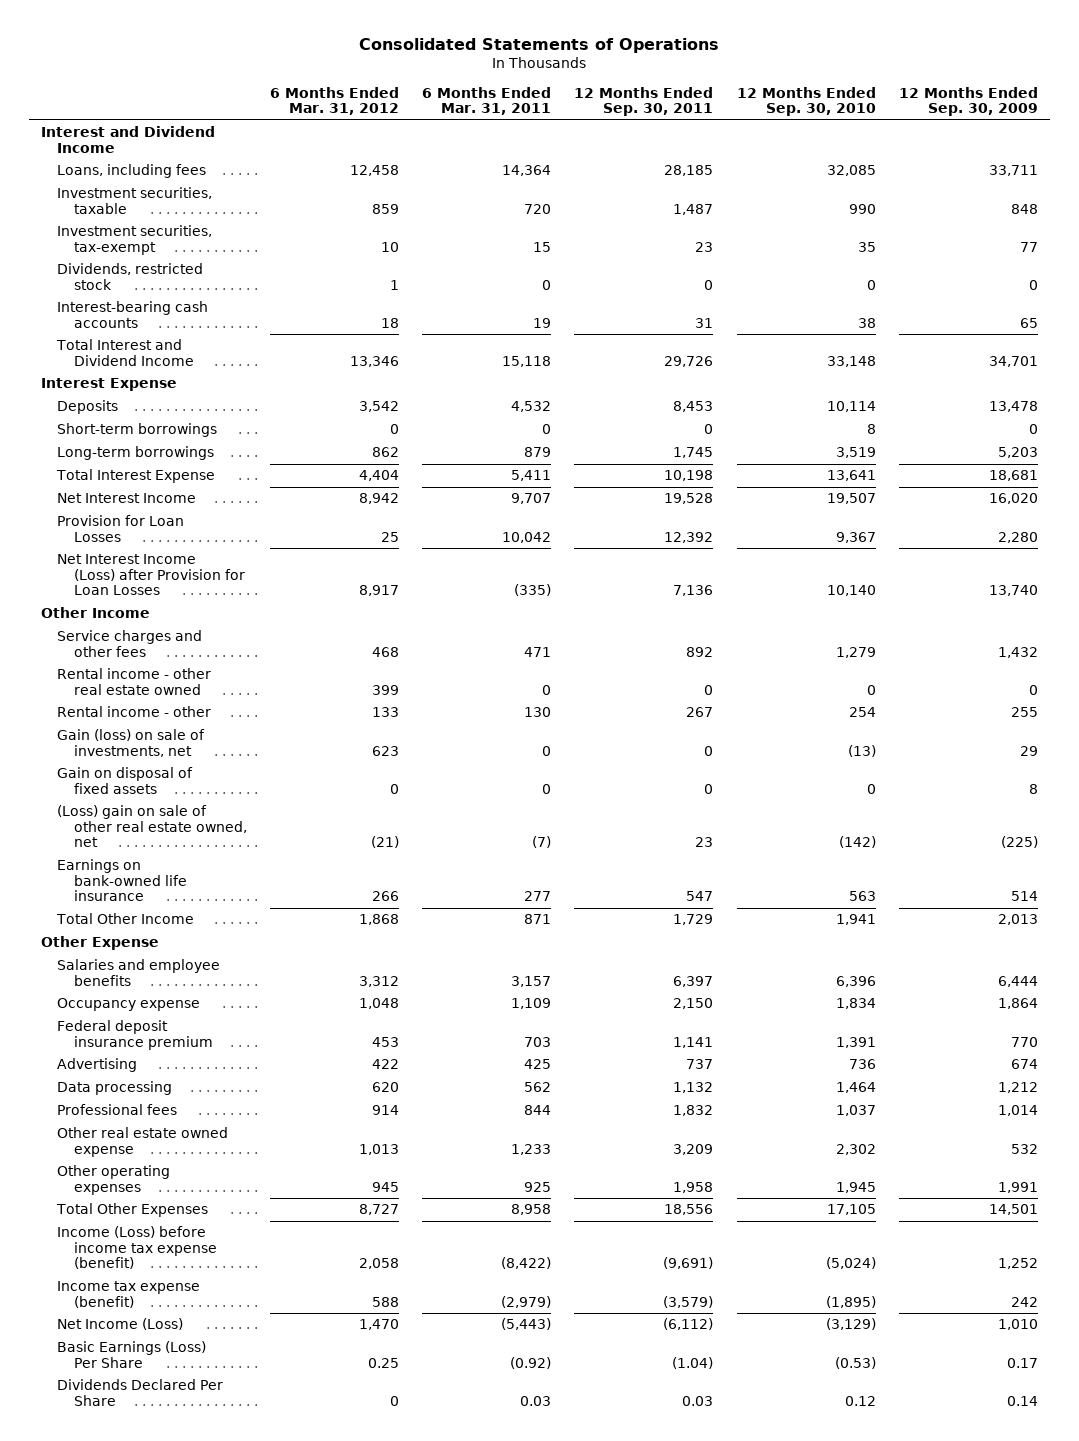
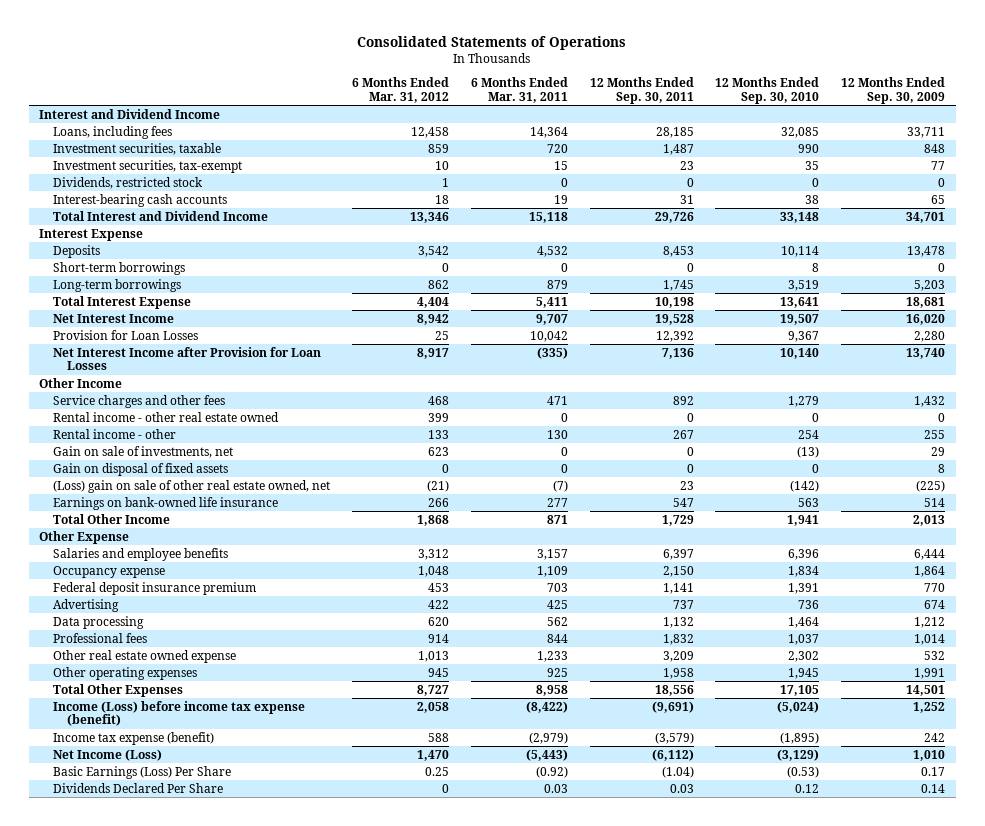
[57,554,245,595] Net Interest Income (Loss) after Provision for Loan Losses -> [53,346,322,371] Net Interest Income after Provision for Loan Losses
[57,729,206,757] Gain (loss) on sale of investments, net -> [53,445,234,458] Gain on sale of investments, net

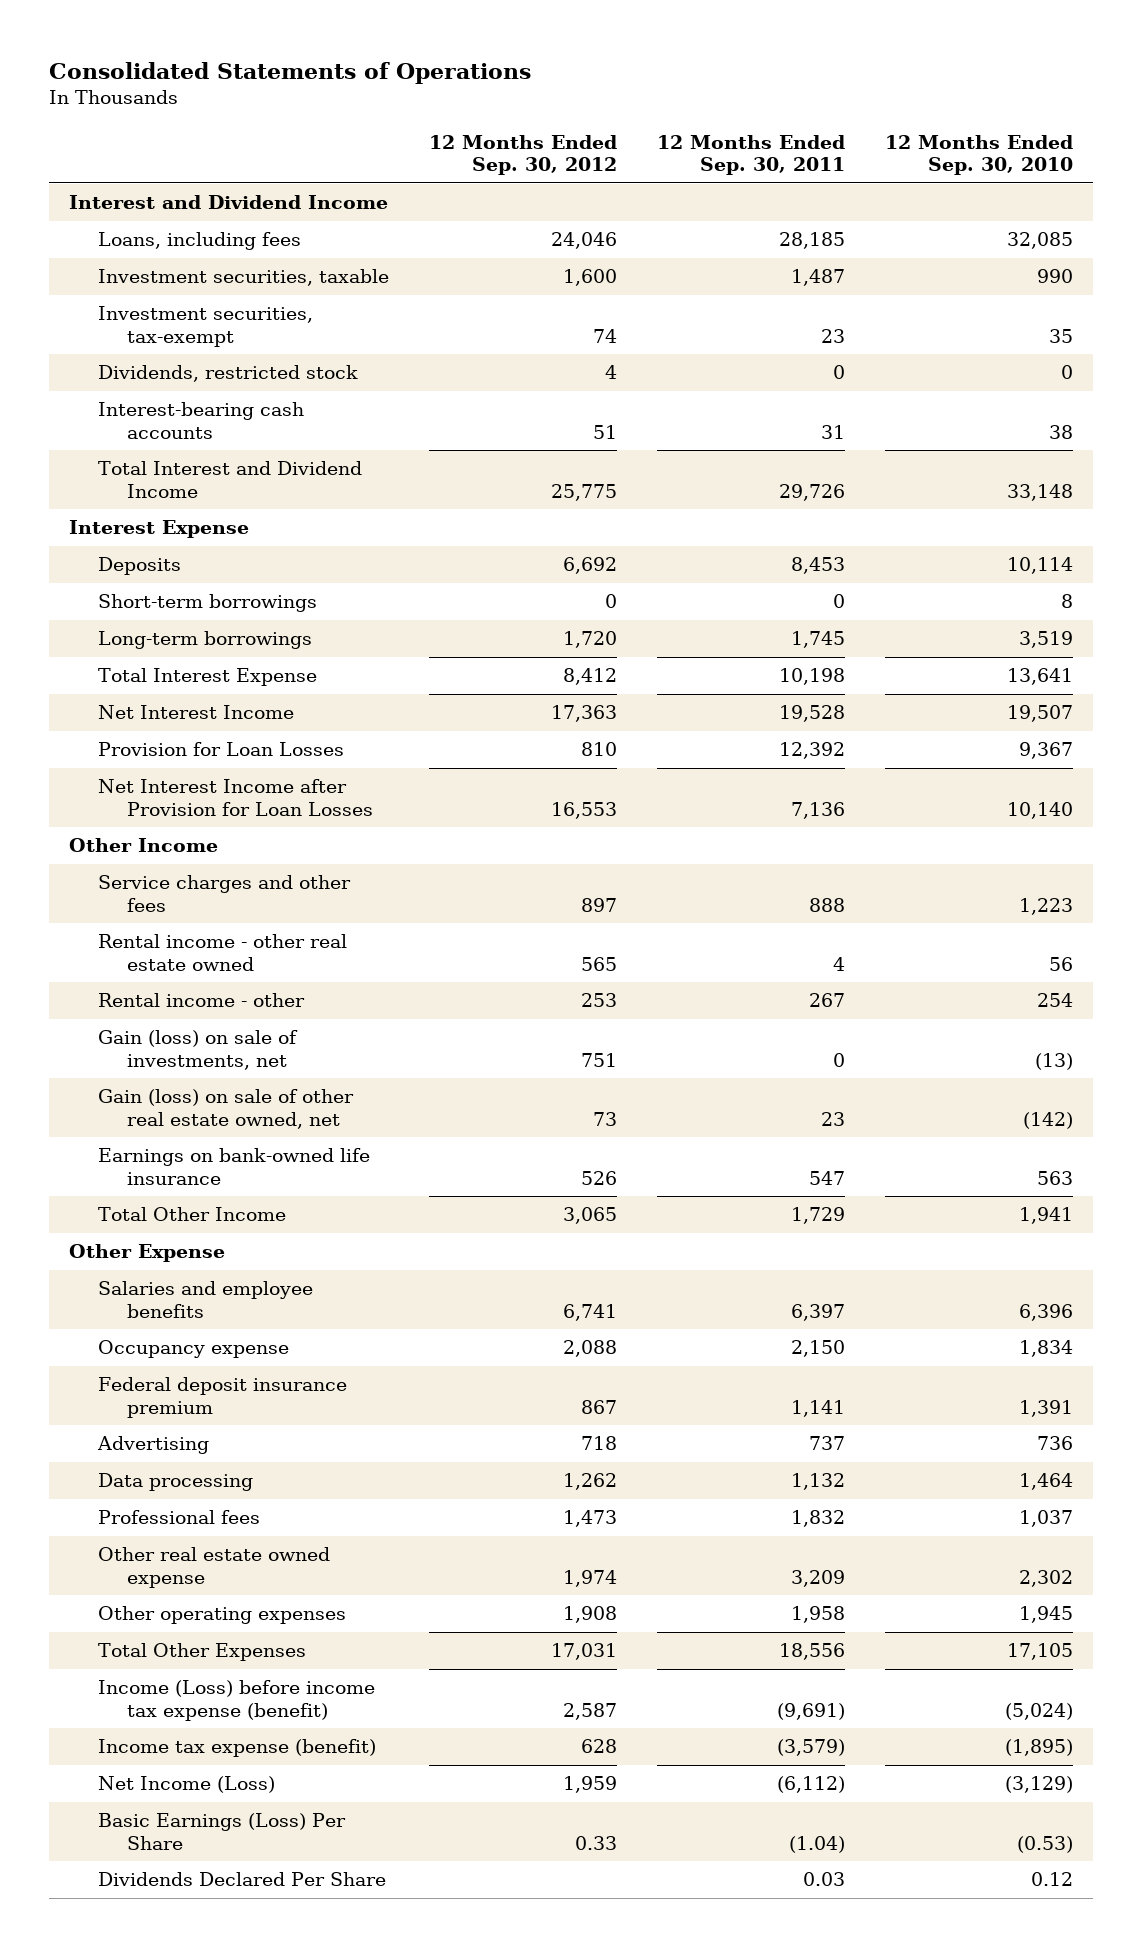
[352,77,450,103] 6 Months Ended Mar. 31, 2012 -> none
[470,77,568,103] 6 Months Ended Mar. 31, 2011 -> none
[841,77,946,104] 12 Months Ended Sep. 30, 2009 -> none
none -> [428,134,617,176] 12 Months Ended Sep. 30, 2012
[672,395,694,405] 892 -> [808,897,845,912] 888
[788,395,820,407] 1,279 -> [1018,897,1073,915] 1,223
[686,412,694,422] 0 -> [832,956,845,971] 4
[812,412,820,422] 0 -> [1048,956,1073,971] 56
[53,462,229,476] Gain on disposal of fixed assets -> none
[53,445,234,458] Gain on sale of investments, net -> [97,1030,298,1070] Gain (loss) on sale of investments, net
[53,479,331,493] (Loss) gain on sale of other real estate owned, net -> [97,1089,354,1129] Gain (loss) on sale of other real estate owned, net

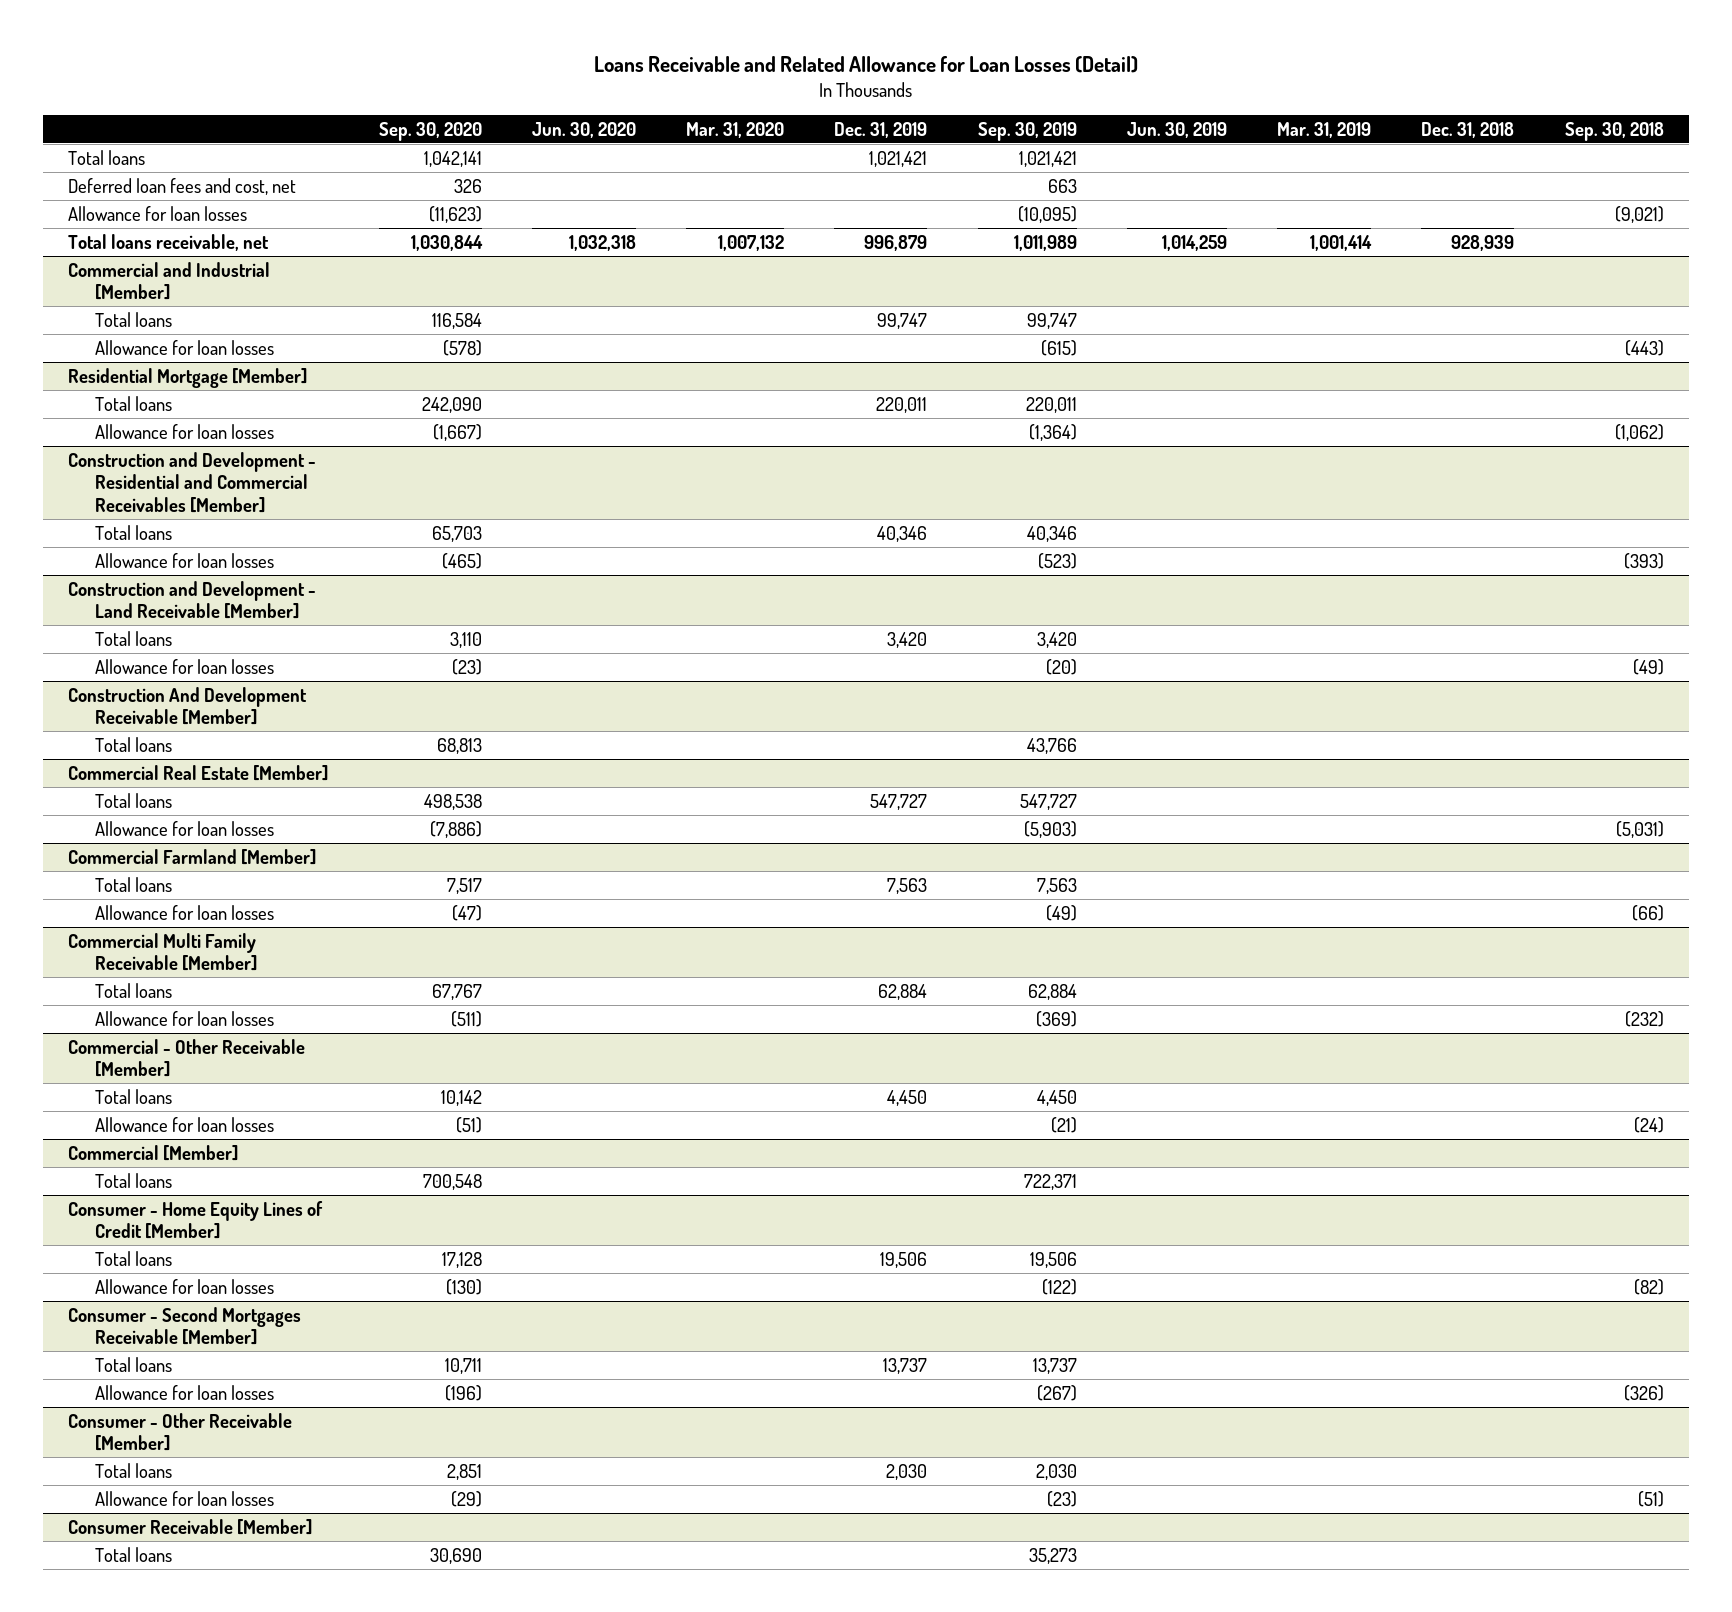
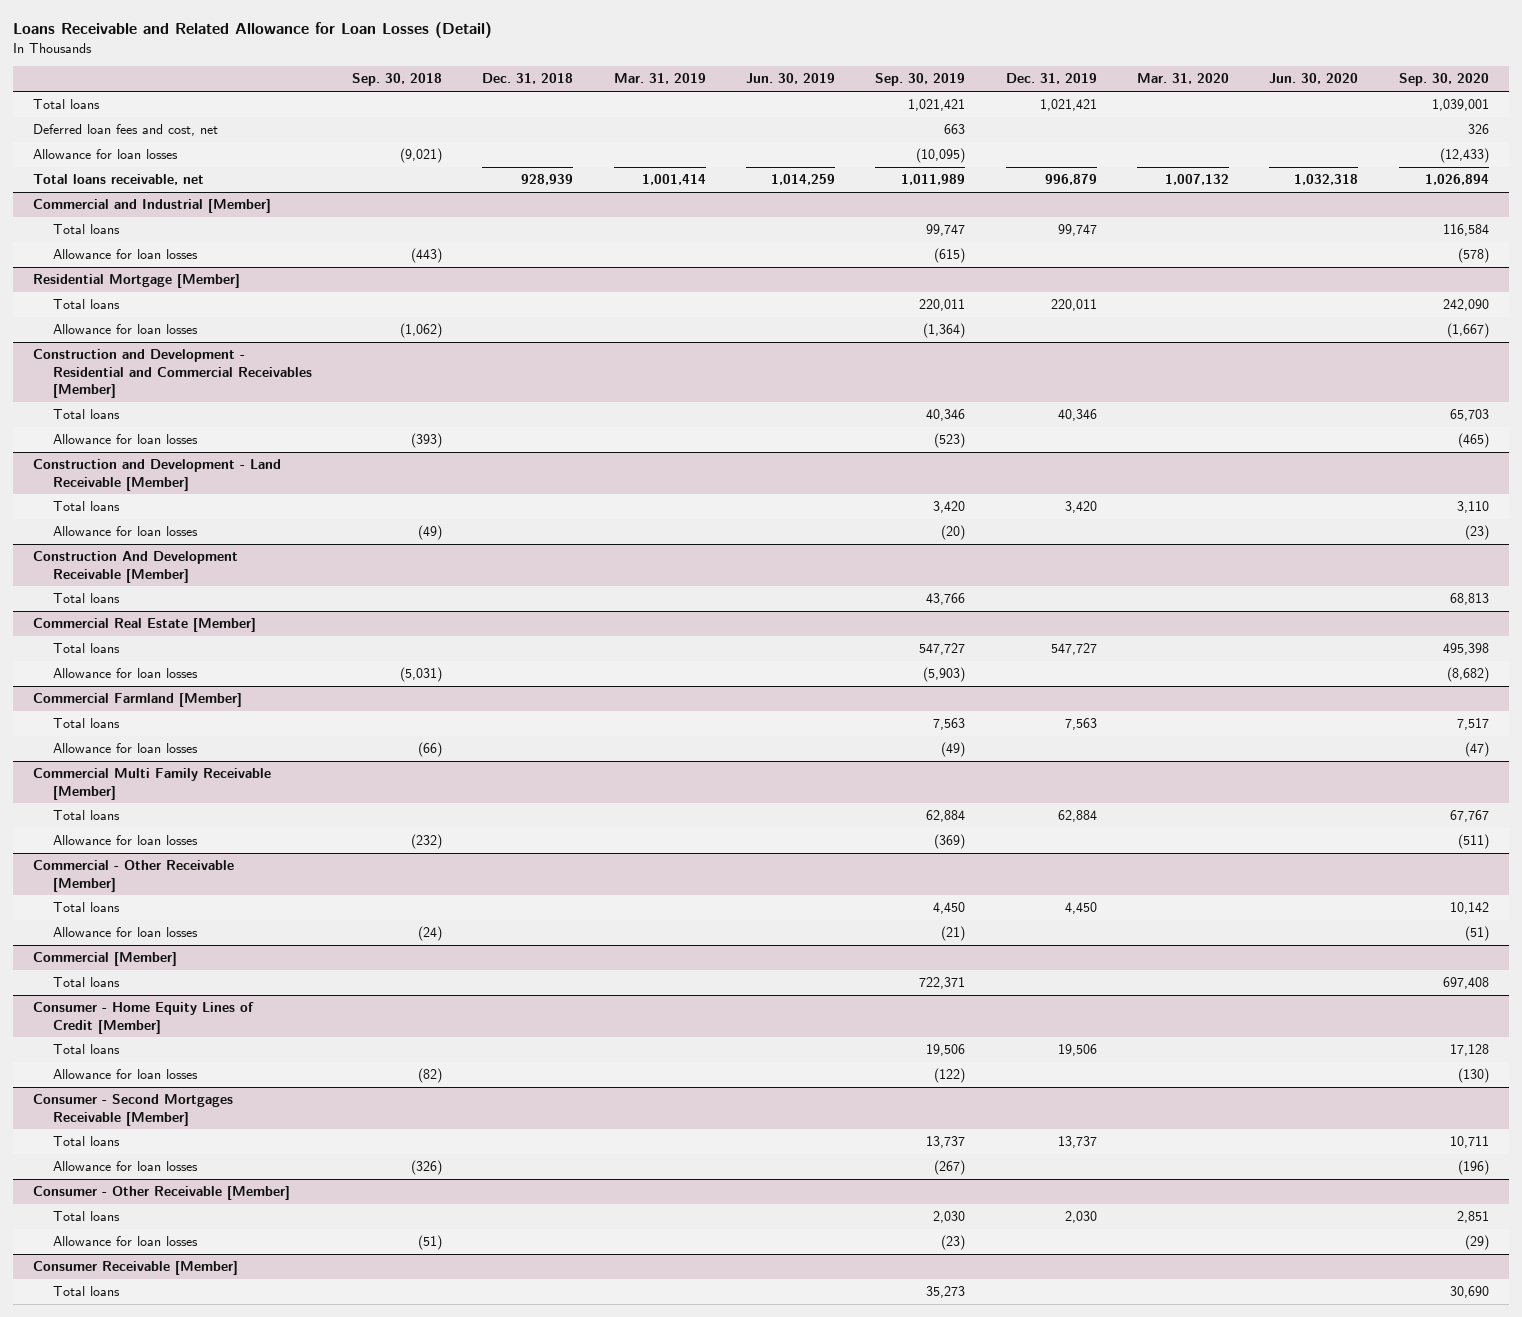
[423,150,482,167] 1,042,141 -> [1431,99,1489,112] 1,039,001
[428,205,482,223] (11,623) -> [1439,148,1489,164] (12,433)
[410,234,483,251] 1,030,844 -> [1424,174,1489,186] 1,026,894
[423,793,482,810] 498,538 -> [1442,643,1489,656] 495,398
[429,820,482,838] (7,886) -> [1446,667,1489,683] (8,682)
[422,1173,482,1190] 700,548 -> [1442,977,1489,990] 697,408

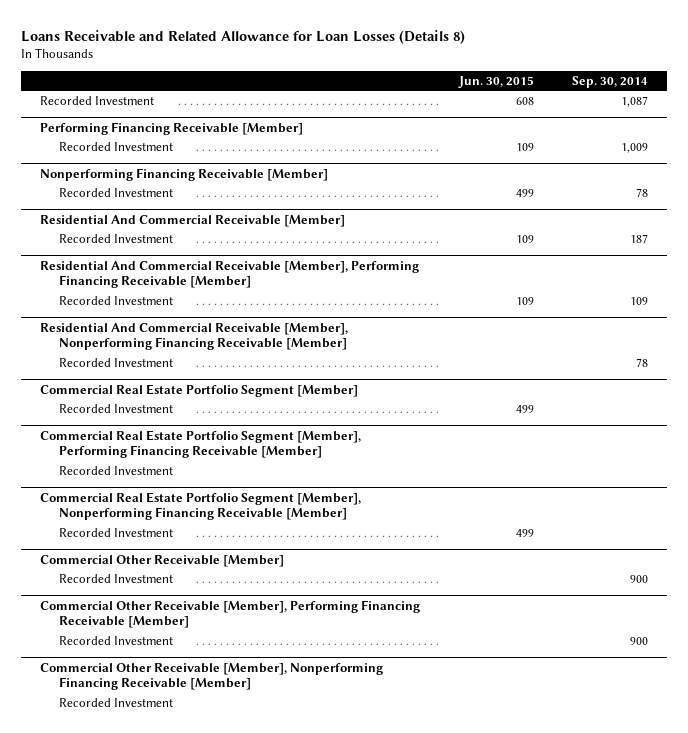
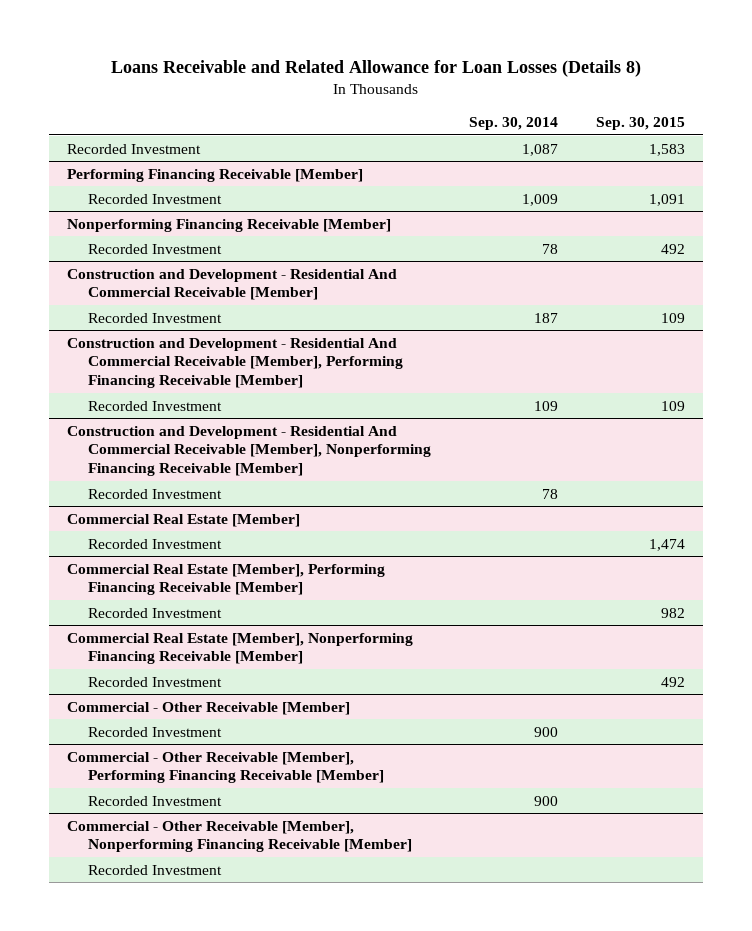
[457,75,534,88] Jun. 30, 2015 -> none
none -> [595,117,685,131] Sep. 30, 2015
[40,214,346,227] Residential And Commercial Receivable [Member] -> [67,268,398,301] Construction and Development - Residential And Commercial Receivable [Member]
[40,260,420,289] Residential And Commercial Receivable [Member], Performing Financing Receivable [Member] -> [67,337,403,389] Construction and Development - Residential And Commercial Receivable [Member], Performing Financing Receivable [Member]
[40,322,349,351] Residential And Commercial Receivable [Member], Nonperforming Financing Receivable [Member] -> [67,425,431,477] Construction and Development - Residential And Commercial Receivable [Member], Nonperforming Financing Receivable [Member]
[40,383,359,397] Commercial Real Estate Portfolio Segment [Member] -> [67,513,301,527] Commercial Real Estate [Member]
[40,429,362,459] Commercial Real Estate Portfolio Segment [Member], Performing Financing Receivable [Member] -> [67,563,386,596] Commercial Real Estate [Member], Performing Financing Receivable [Member]
[40,491,362,521] Commercial Real Estate Portfolio Segment [Member], Nonperforming Financing Receivable [Member] -> [67,632,414,665] Commercial Real Estate [Member], Nonperforming Financing Receivable [Member]
[40,554,285,567] Commercial Other Receivable [Member] -> [67,701,351,715] Commercial - Other Receivable [Member]
[40,599,421,629] Commercial Other Receivable [Member], Performing Financing Receivable [Member] -> [67,751,384,784] Commercial - Other Receivable [Member], Performing Financing Receivable [Member]
[40,662,384,691] Commercial Other Receivable [Member], Nonperforming Financing Receivable [Member] -> [67,820,412,853] Commercial - Other Receivable [Member], Nonperforming Financing Receivable [Member]

